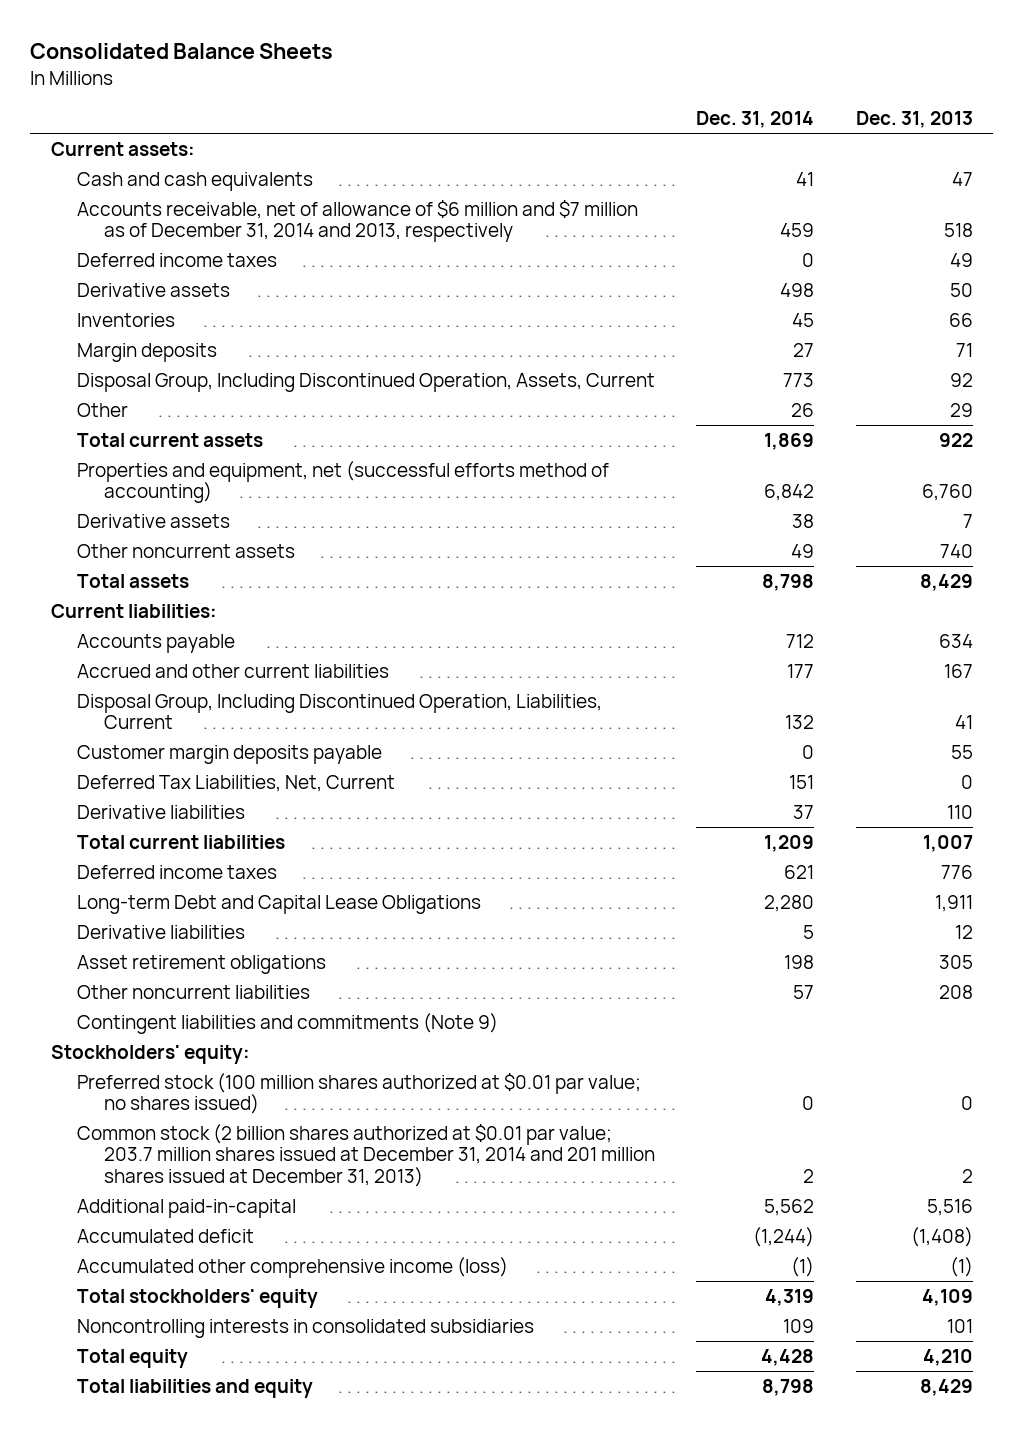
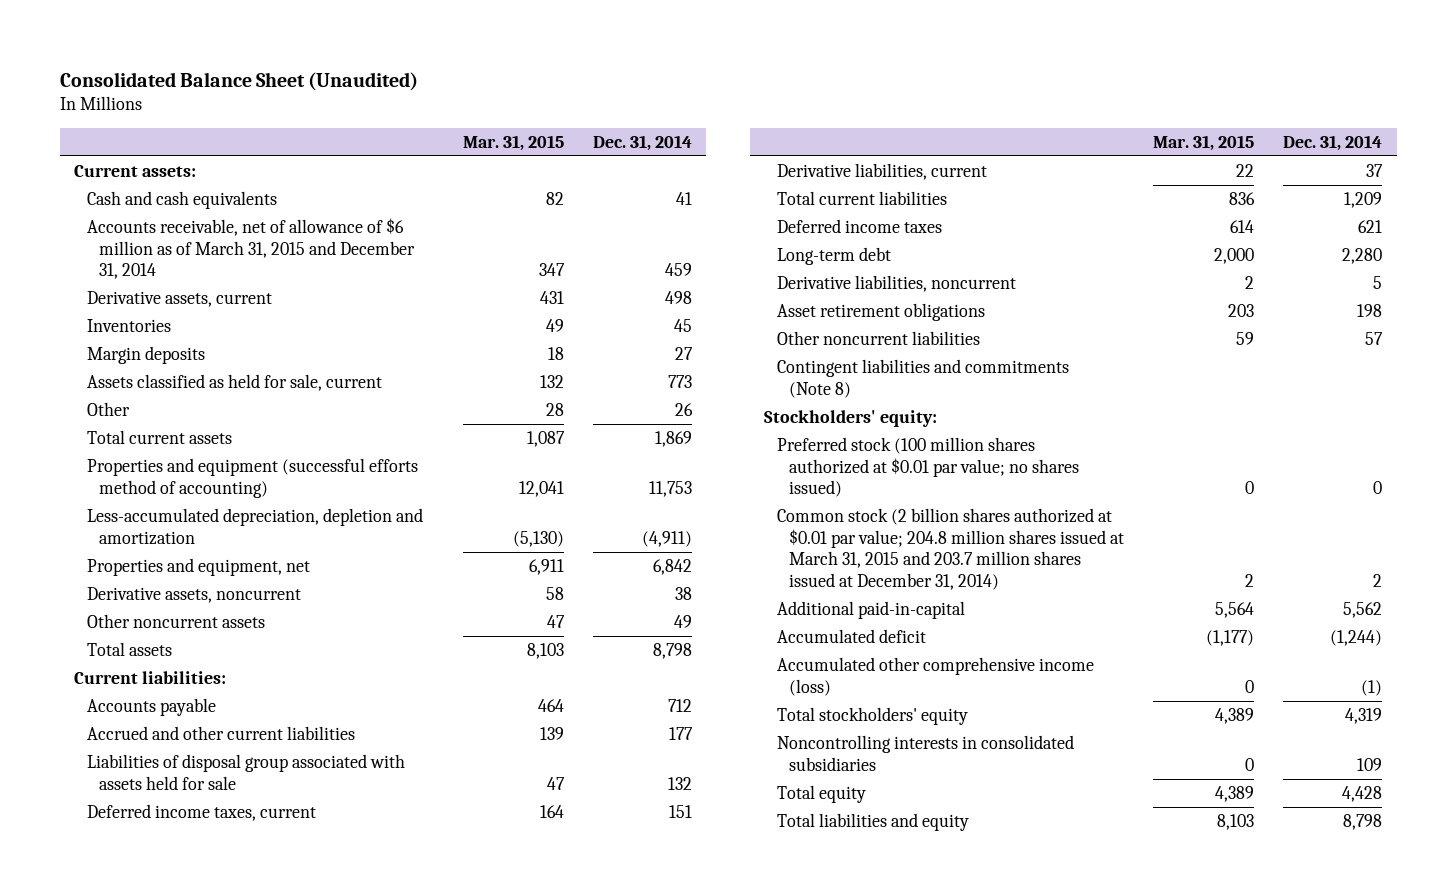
[30,43,334,60] Consolidated Balance Sheets -> [59,71,418,91] Consolidated Balance Sheet (Unaudited)
[855,111,973,129] Dec. 31, 2013 -> none
none -> [463,134,565,151] Mar. 31, 2015
[77,252,278,267] Deferred income taxes -> none
[77,199,639,243] Accounts receivable, net of allowance of $6 million and $7 million as of December 31, 2014 and 2013, respectively -> [86,217,416,280] Accounts receivable, net of allowance of $6 million as of March 31, 2015 and December 31, 2014
[77,282,231,297] Derivative assets -> [86,290,272,307] Derivative assets, current
[77,372,656,392] Disposal Group, Including Discontinued Operation, Assets, Current -> [86,373,382,391] Assets classified as held for sale, current
none -> [86,457,418,498] Properties and equipment (successful efforts method of accounting)
none -> [86,507,423,545] Less-accumulated depreciation, depletion and amortization
[77,460,610,504] Properties and equipment, net (successful efforts method of accounting) -> [86,557,310,576] Properties and equipment, net
[77,513,231,528] Derivative assets -> [86,586,301,603] Derivative assets, noncurrent
[77,744,383,764] Customer margin deposits payable -> none
[77,693,603,730] Disposal Group, Including Discontinued Operation, Liabilities, Current -> [86,753,405,790] Liabilities of disposal group associated with assets held for sale
[77,774,396,792] Deferred Tax Liabilities, Net, Current -> [86,803,316,821] Deferred income taxes, current
[77,804,246,819] Derivative liabilities -> [776,162,987,180] Derivative liabilities, current
[77,894,482,914] Long-term Debt and Capital Lease Obligations -> [776,246,891,265] Long-term debt
[77,924,246,939] Derivative liabilities -> [776,274,1016,292] Derivative liabilities, noncurrent
[77,1012,499,1034] Contingent liabilities and commitments (Note 9) -> [776,358,1069,398] Contingent liabilities and commitments (Note 8)
[77,1123,655,1188] Common stock (2 billion shares authorized at $0.01 par value; 203.7 million shares issued at December 31, 2014 and 201 million shares issued at December 31, 2013) -> [776,507,1125,591] Common stock (2 billion shares authorized at $0.01 par value; 204.8 million shares issued at March 31, 2015 and 203.7 million shares issued at December 31, 2014)

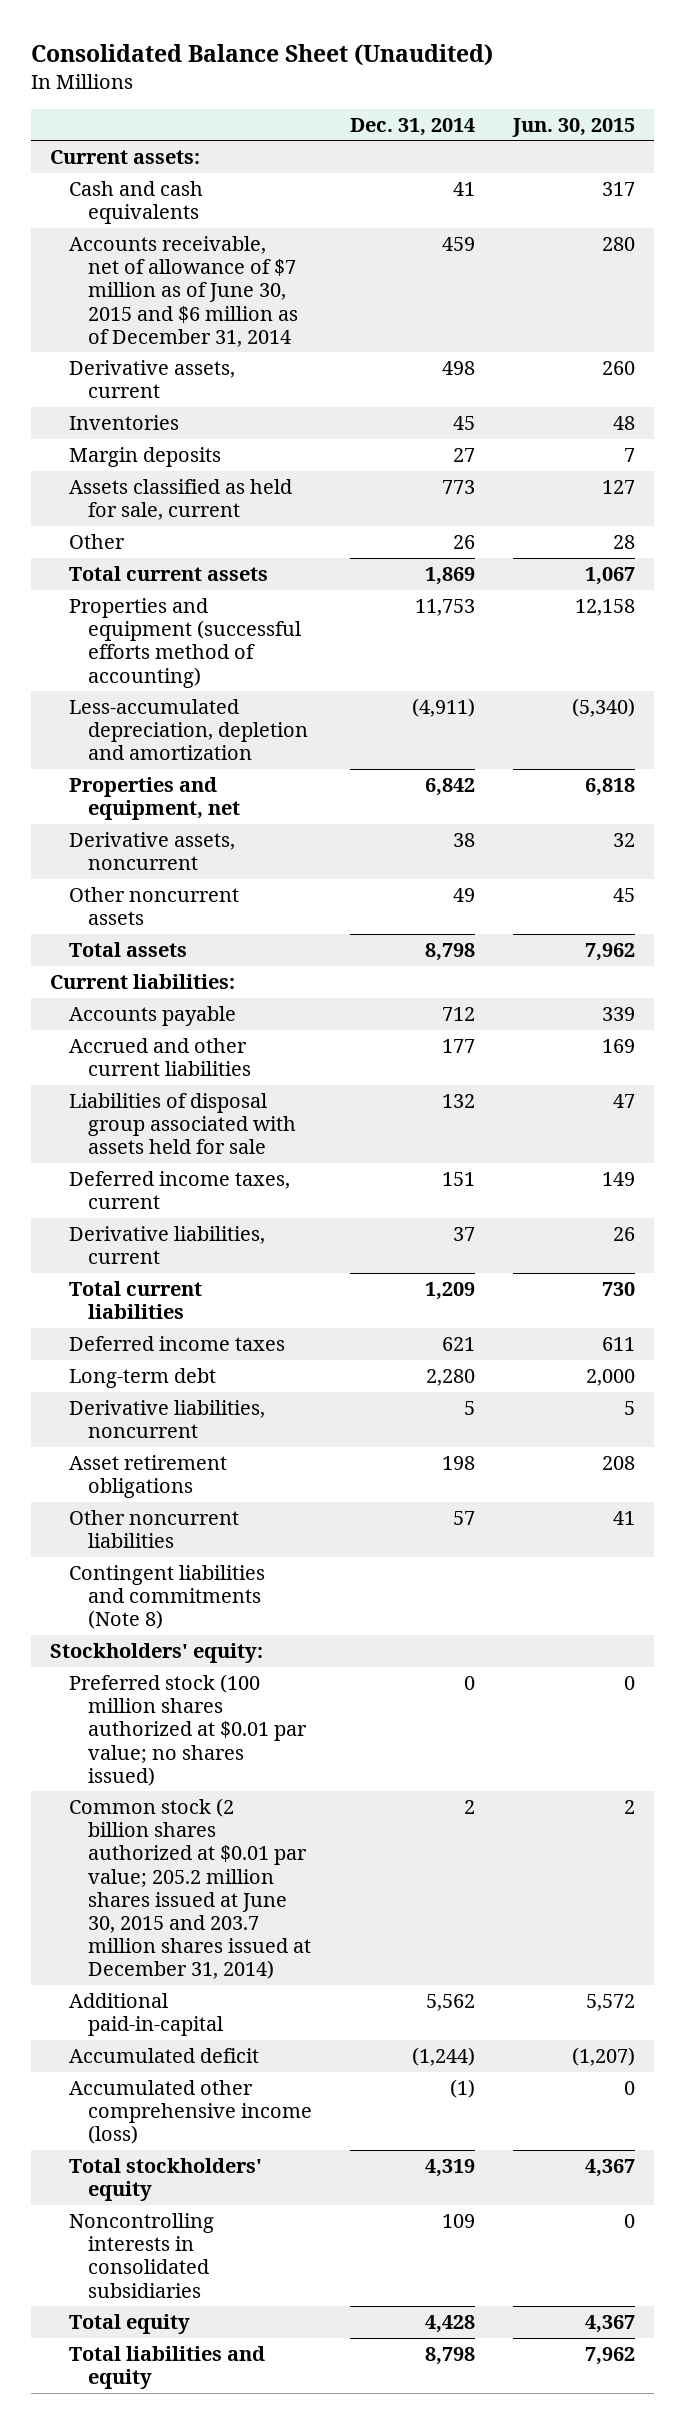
[463,134,565,151] Mar. 31, 2015 -> none
none -> [512,117,636,137] Jun. 30, 2015
[86,217,416,280] Accounts receivable, net of allowance of $6 million as of March 31, 2015 and December 31, 2014 -> [68,236,299,347] Accounts receivable, net of allowance of $7 million as of June 30, 2015 and $6 million as of December 31, 2014
[776,507,1125,591] Common stock (2 billion shares authorized at $0.01 par value; 204.8 million shares issued at March 31, 2015 and 203.7 million shares issued at December 31, 2014) -> [68,1798,312,1980] Common stock (2 billion shares authorized at $0.01 par value; 205.2 million shares issued at June 30, 2015 and 203.7 million shares issued at December 31, 2014)

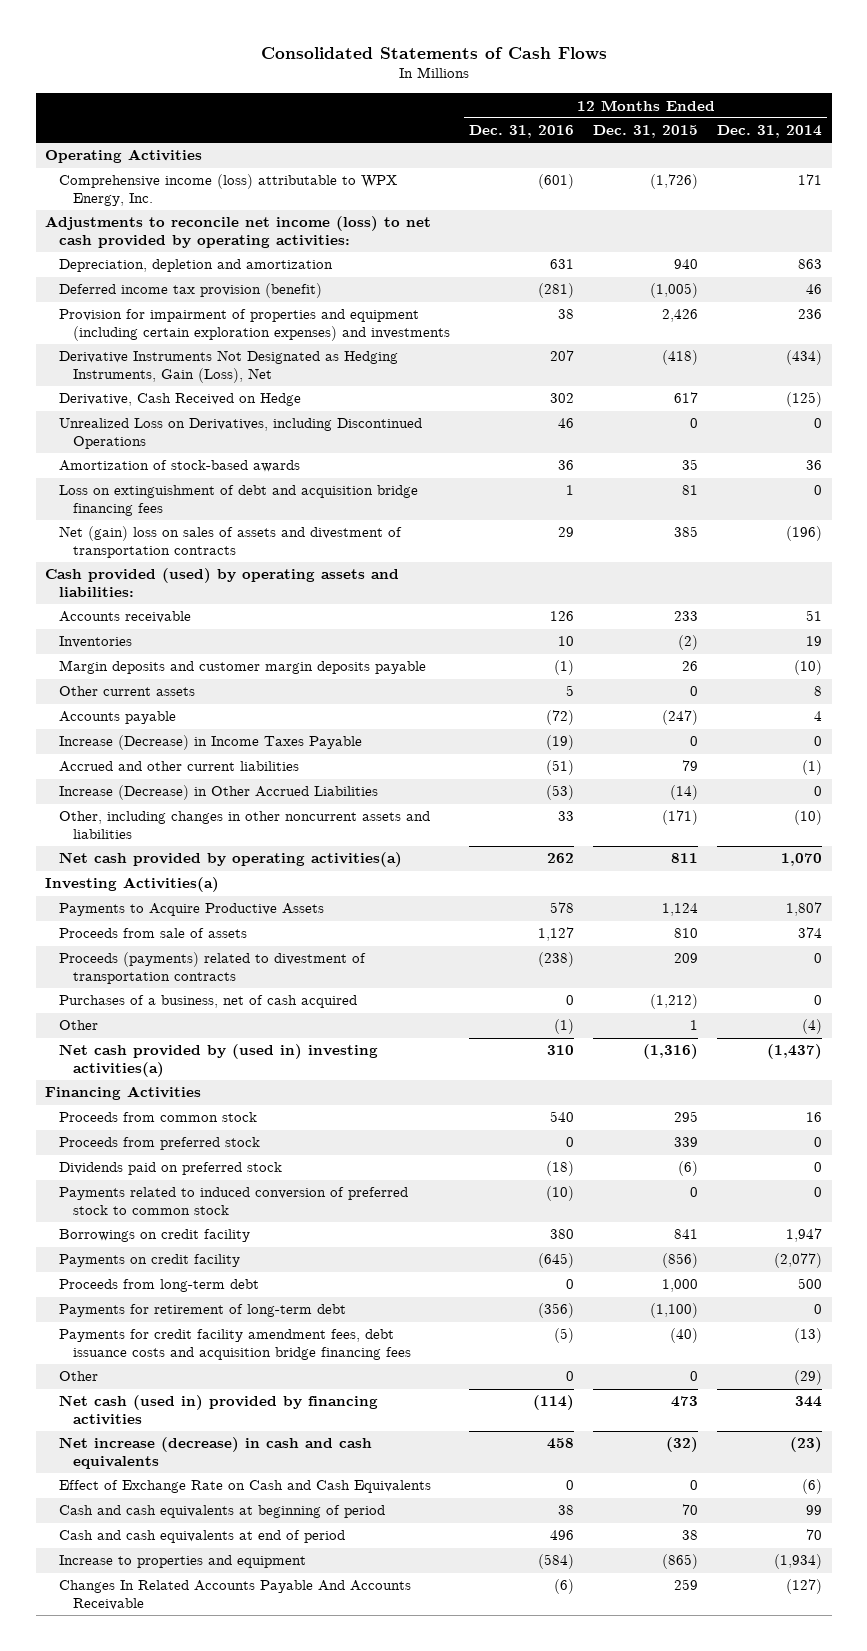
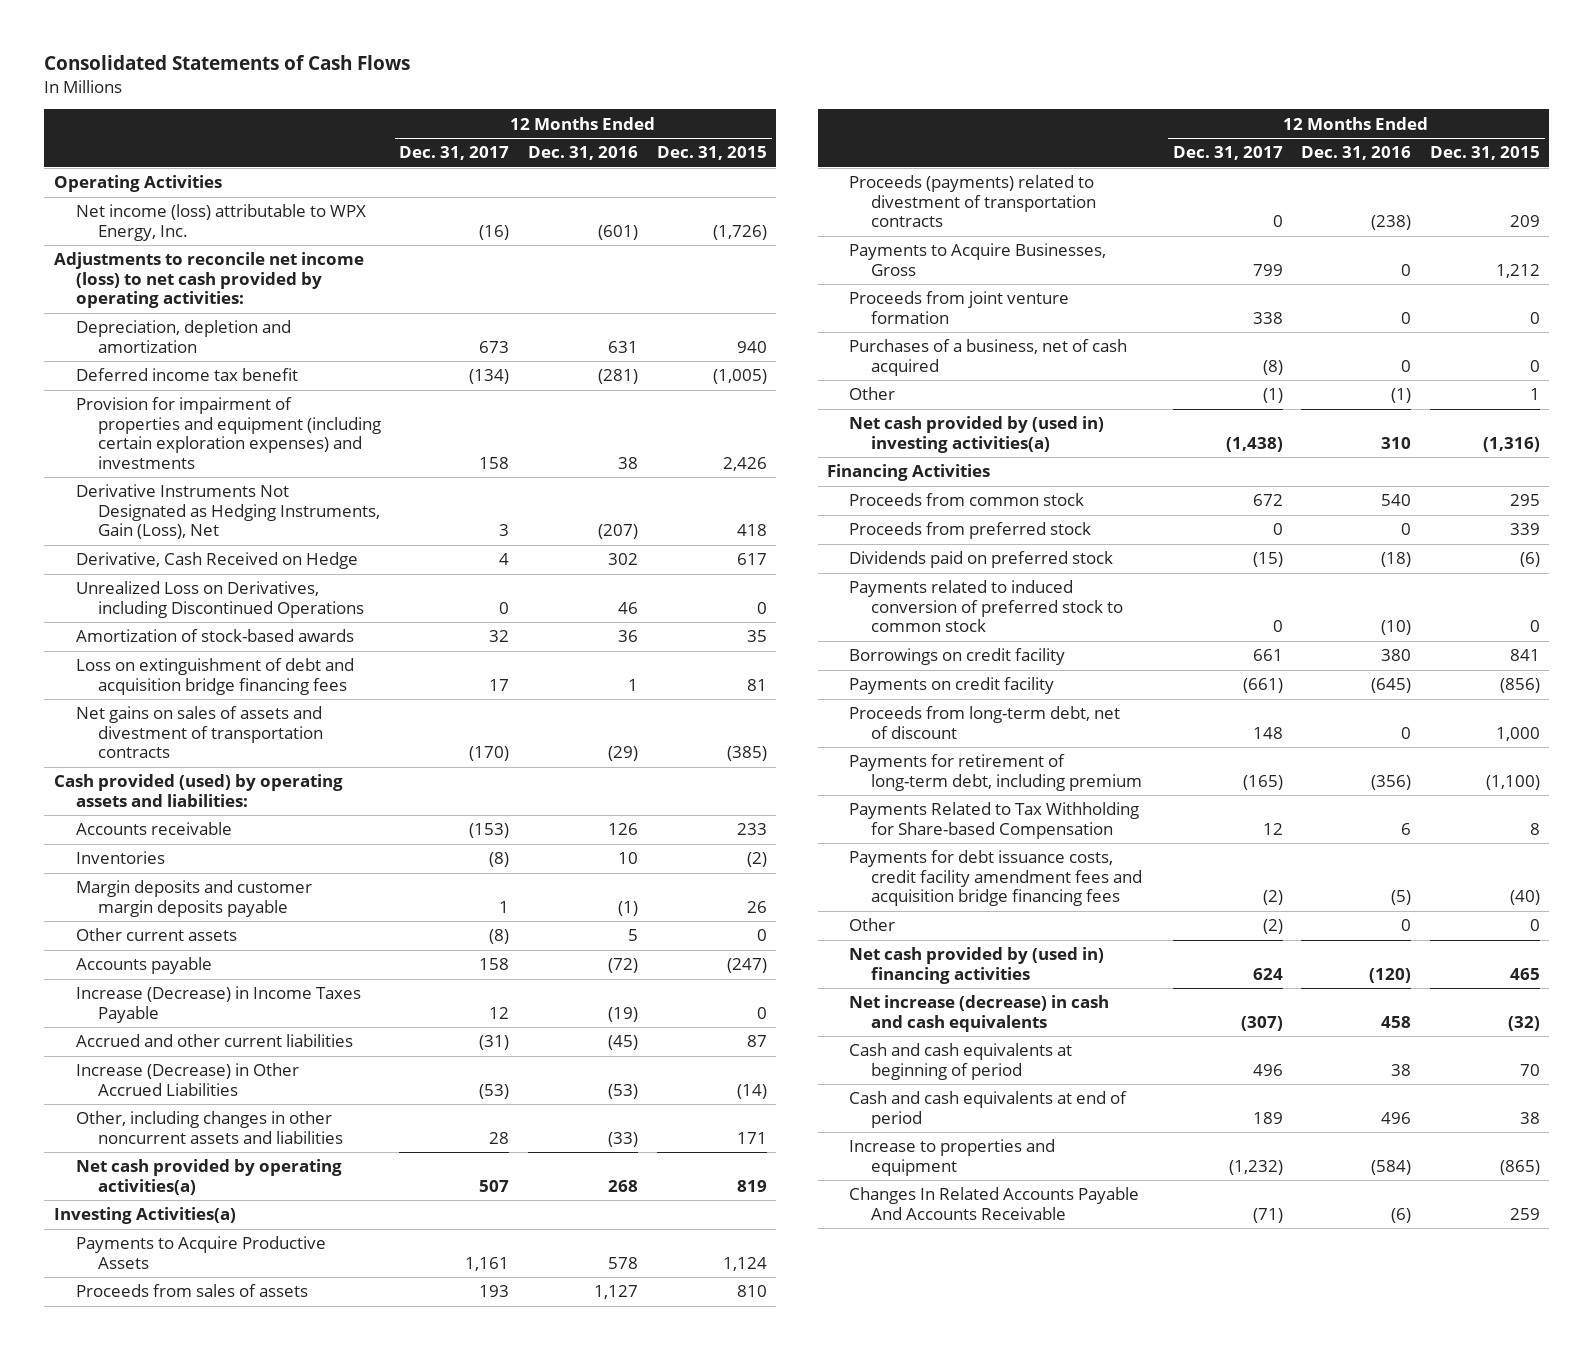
[717,125,823,139] Dec. 31, 2014 -> none
none -> [399,146,510,161] Dec. 31, 2017
[59,174,398,206] Comprehensive income (loss) attributable to WPX Energy, Inc. -> [75,204,366,241] Net income (loss) attributable to WPX Energy, Inc.
[59,283,323,299] Deferred income tax provision (benefit) -> [75,368,298,382] Deferred income tax benefit
[550,350,575,362] 207 -> [598,524,639,540] (207)
[662,350,699,366] (418) -> [736,524,767,537] 418
[59,526,403,558] Net (gain) loss on sales of assets and divestment of transportation contracts -> [75,706,323,759] Net gains on sales of assets and divestment of transportation contracts
[558,527,575,538] 29 -> [608,746,639,762] (29)
[674,526,699,538] 385 -> [726,746,767,762] (385)
[546,760,575,776] (51) -> [608,1035,639,1051] (45)
[682,760,699,772] 79 -> [746,1035,767,1048] 87
[558,811,575,822] 33 -> [608,1131,639,1147] (33)
[662,810,699,826] (171) -> [736,1131,767,1144] 171
[547,853,575,864] 262 -> [608,1179,639,1192] 268
[671,853,699,864] 811 -> [736,1179,767,1192] 819
[59,928,248,939] Proceeds from sale of assets -> [75,1284,308,1298] Proceeds from sales of assets
none -> [848,243,1106,276] Payments to Acquire Businesses, Gross
none -> [848,291,1069,324] Proceeds from joint venture formation
[650,994,699,1010] (1,212) -> [1530,359,1541,372] 0
[59,1279,260,1293] Proceeds from long-term debt -> [848,706,1120,739] Proceeds from long-term debt, net of discount
[59,1304,347,1318] Payments for retirement of long-term debt -> [848,754,1142,791] Payments for retirement of long-term debt, including premium
none -> [848,802,1139,839] Payments Related to Tax Withholding for Share-based Compensation
[59,1329,412,1360] Payments for credit facility amendment fees, debt issuance costs and acquisition bridge financing fees -> [848,850,1142,907] Payments for debt issuance costs, credit facility amendment fees and acquisition bridge financing fees
[59,1395,379,1425] Net cash (used in) provided by financing activities -> [848,947,1104,984] Net cash provided by (used in) financing activities
[533,1395,575,1411] (114) -> [1369,967,1412,983] (120)
[671,1396,699,1408] 473 -> [1510,967,1541,980] 465
[59,1480,432,1494] Effect of Exchange Rate on Cash and Cash Equivalents -> none

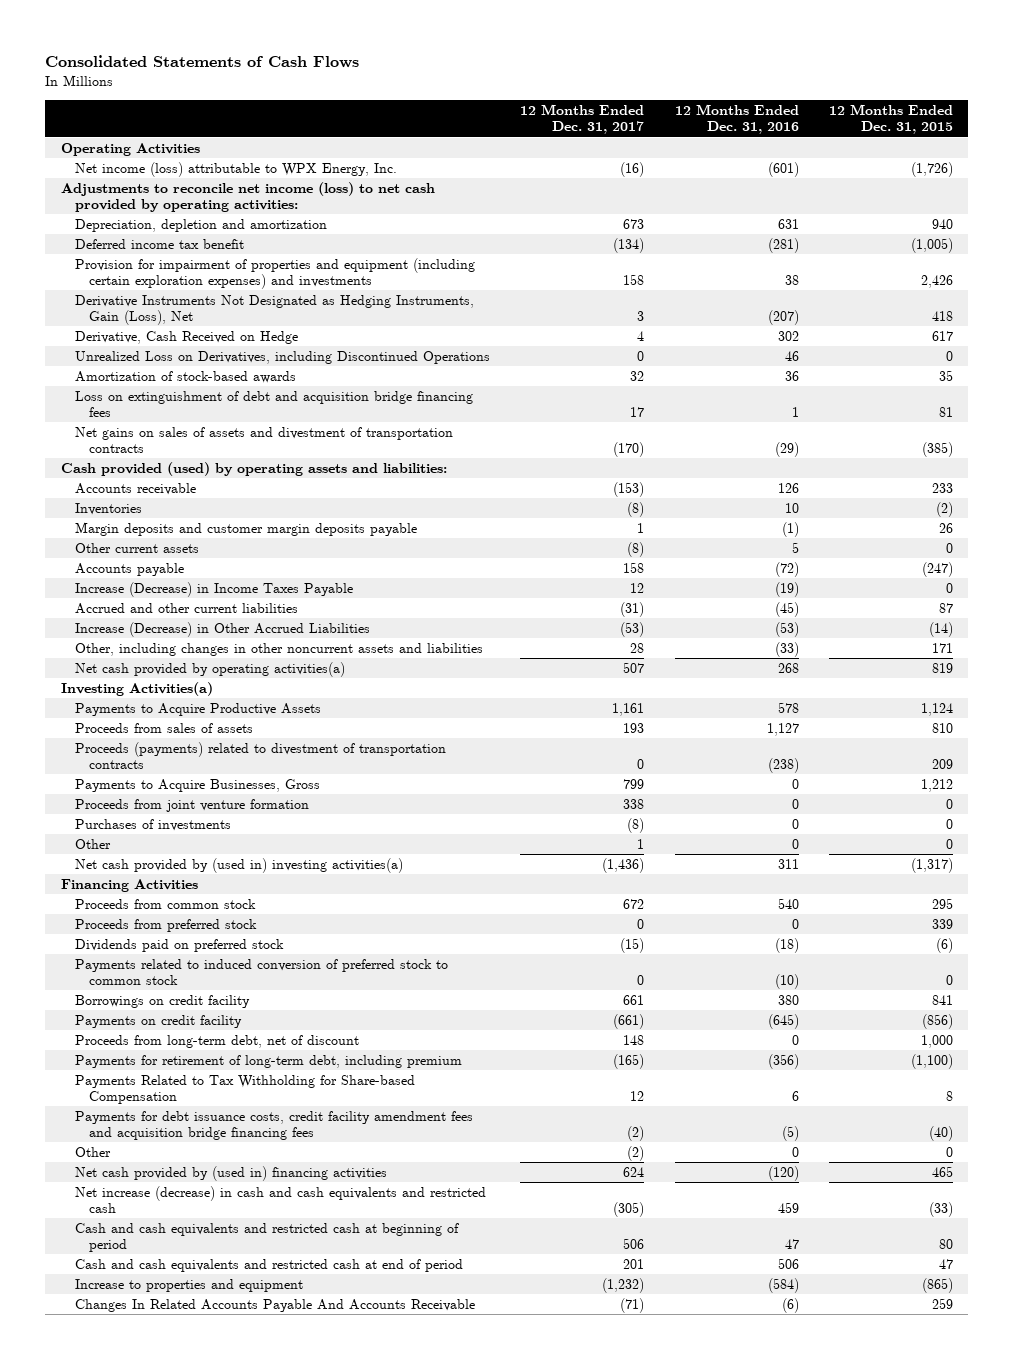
[848,339,1127,376] Purchases of a business, net of cash acquired -> [74,818,231,831] Purchases of investments
[1262,388,1283,404] (1) -> [637,838,645,849] 1
[1391,388,1412,404] (1) -> [791,838,799,849] 0
[1530,388,1541,401] 1 -> [946,838,954,849] 0
[1225,436,1283,452] (1,438) -> [602,857,645,873] (1,436)
[1381,436,1412,449] 310 -> [777,858,799,869] 311
[1483,436,1541,452] (1,316) -> [911,857,954,873] (1,317)
[848,995,1109,1032] Net increase (decrease) in cash and cash equivalents -> [74,1185,486,1214] Net increase (decrease) in cash and cash equivalents and restricted cash
[1240,1015,1283,1031] (307) -> [613,1202,645,1218] (305)
[1381,1015,1412,1028] 458 -> [777,1202,799,1214] 459
[1508,1015,1541,1031] (32) -> [929,1202,954,1218] (33)
[848,1043,1072,1080] Cash and cash equivalents at beginning of period -> [74,1222,459,1253] Cash and cash equivalents and restricted cash at beginning of period
[1252,1063,1283,1076] 496 -> [623,1238,645,1250] 506
[1391,1063,1412,1076] 38 -> [784,1239,799,1250] 47
[1520,1063,1541,1076] 70 -> [939,1239,954,1250] 80
[848,1091,1127,1128] Cash and cash equivalents at end of period -> [74,1258,463,1272] Cash and cash equivalents and restricted cash at end of period
[1252,1111,1283,1124] 189 -> [623,1258,645,1269] 201
[1381,1111,1412,1124] 496 -> [777,1257,799,1269] 506
[1520,1111,1541,1124] 38 -> [939,1258,954,1269] 47

